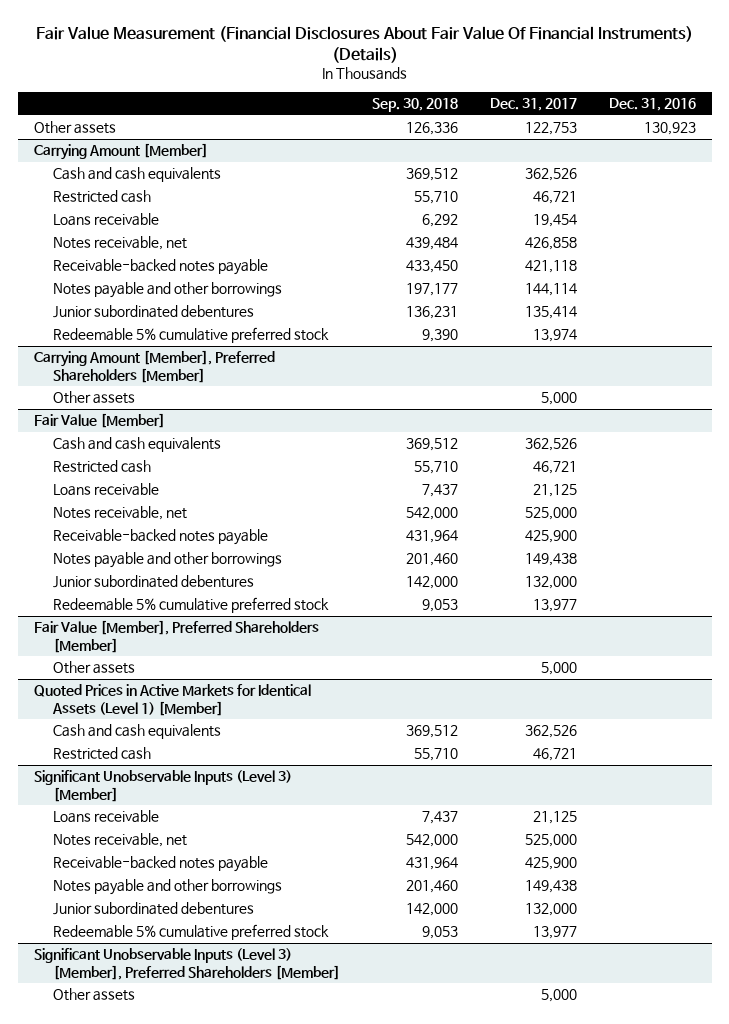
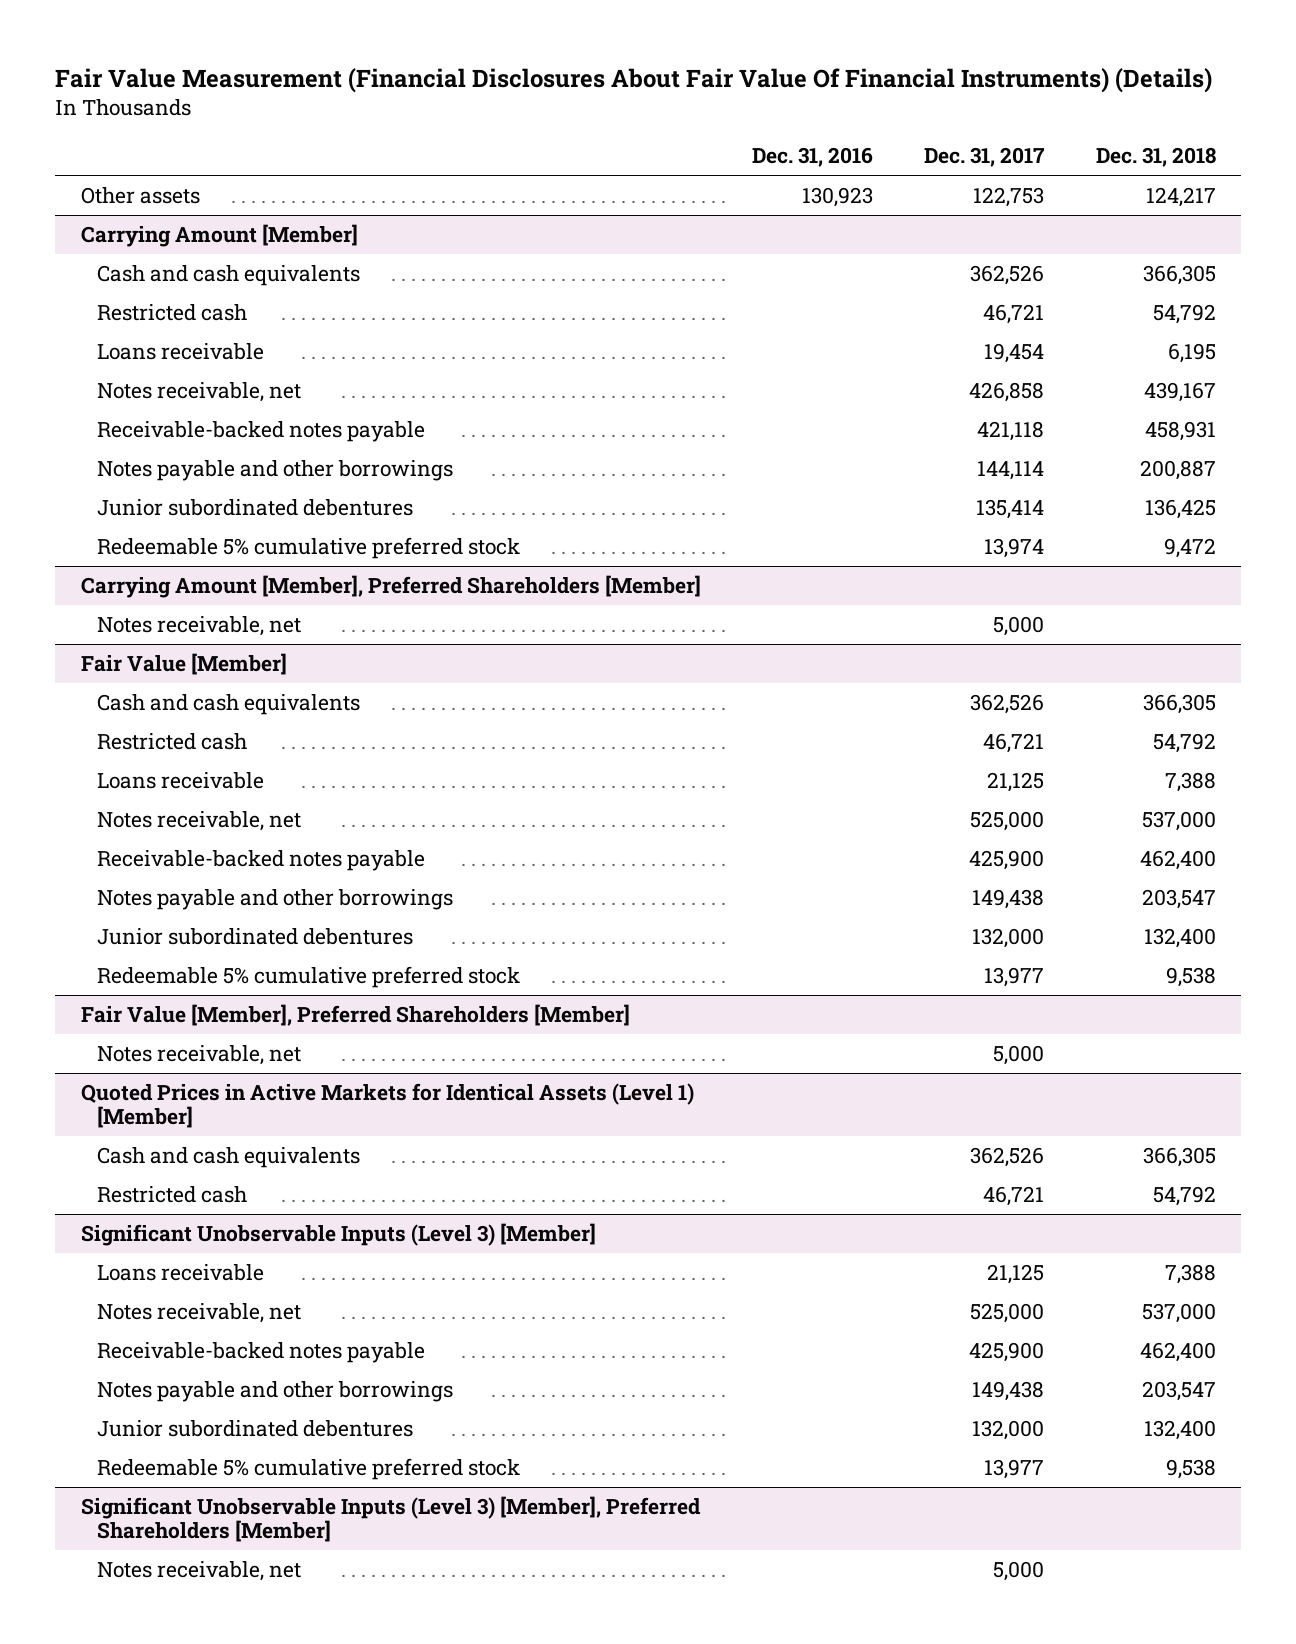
[371,98,458,113] Sep. 30, 2018 -> none
none -> [1095,147,1216,168] Dec. 31, 2018
[52,391,135,405] Other assets -> none
none -> [96,616,301,637] Notes receivable, net
[52,661,135,675] Other assets -> none
none -> [96,1045,301,1066] Notes receivable, net
[52,988,135,1002] Other assets -> none
none -> [96,1561,301,1582] Notes receivable, net

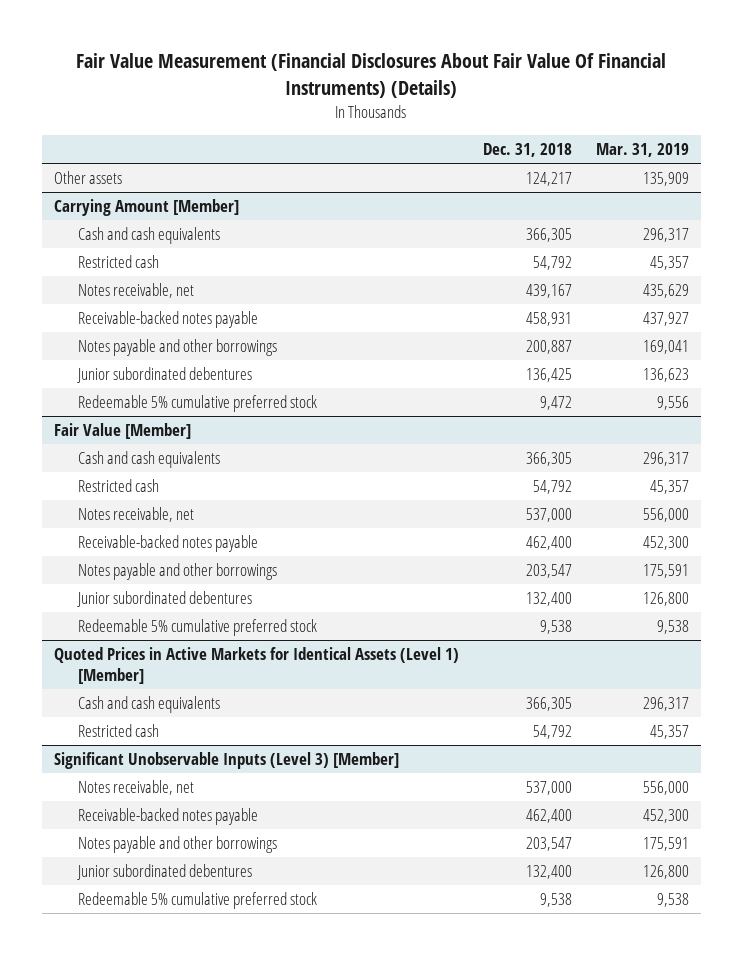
[751,147,873,168] Dec. 31, 2016 -> none
[924,147,1046,168] Dec. 31, 2017 -> none
none -> [595,143,689,158] Mar. 31, 2019
[96,343,264,361] Loans receivable -> none
[80,575,701,599] Carrying Amount [Member], Preferred Shareholders [Member] -> none
[96,616,301,637] Notes receivable, net -> none
[96,772,264,790] Loans receivable -> none
[80,1004,630,1027] Fair Value [Member], Preferred Shareholders [Member] -> none
[96,1045,301,1066] Notes receivable, net -> none
[96,1264,264,1282] Loans receivable -> none
[80,1496,701,1543] Significant Unobservable Inputs (Level 3) [Member], Preferred Shareholders [Member] -> none
[96,1561,301,1582] Notes receivable, net -> none

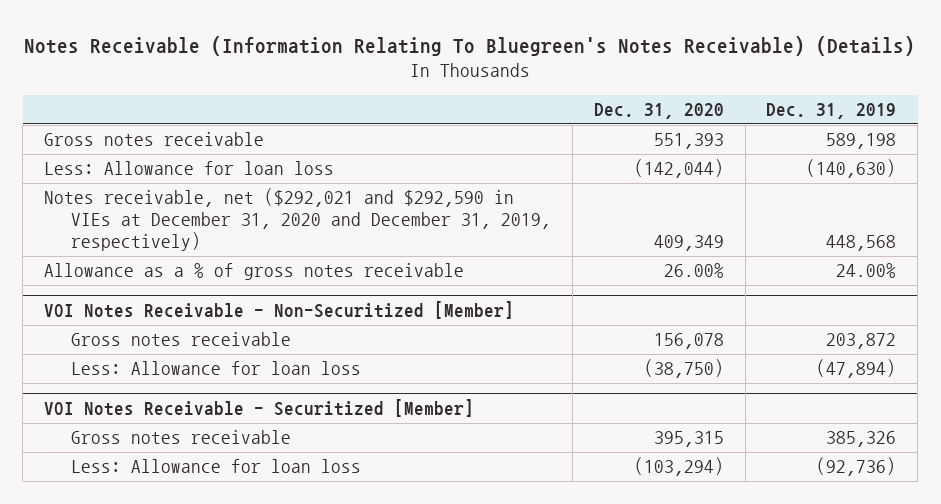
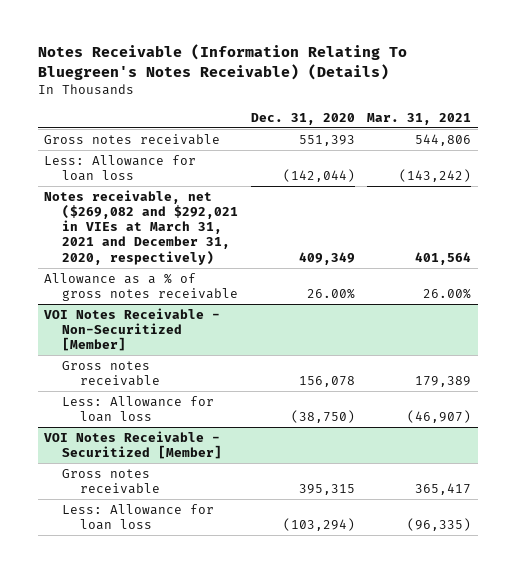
[766,103,897,120] Dec. 31, 2019 -> none
none -> [367,112,472,125] Mar. 31, 2021
[44,188,552,252] Notes receivable, net ($292,021 and $292,590 in VIEs at December 31, 2020 and December 31, 2019, respectively) -> [44,189,238,265] Notes receivable, net ($269,082 and $292,021 in VIEs at March 31, 2021 and December 31, 2020, respectively)

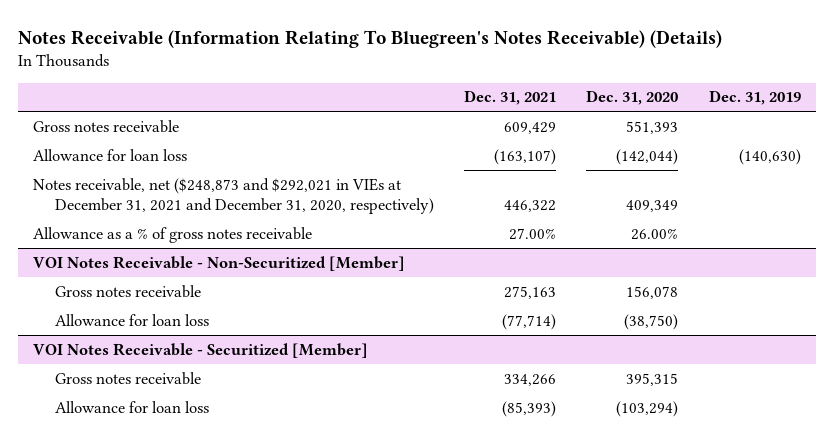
[367,112,472,125] Mar. 31, 2021 -> none
none -> [463,90,556,106] Dec. 31, 2021
none -> [708,90,801,106] Dec. 31, 2019
[44,154,197,182] Less: Allowance for loan loss -> [32,148,187,161] Allowance for loan loss
[44,189,238,265] Notes receivable, net ($269,082 and $292,021 in VIEs at March 31, 2021 and December 31, 2020, respectively) -> [32,177,434,215] Notes receivable, net ($248,873 and $292,021 in VIEs at December 31, 2021 and December 31, 2020, respectively)
[61,395,214,423] Less: Allowance for loan loss -> [54,313,209,326] Allowance for loan loss
[61,503,214,531] Less: Allowance for loan loss -> [54,400,209,413] Allowance for loan loss

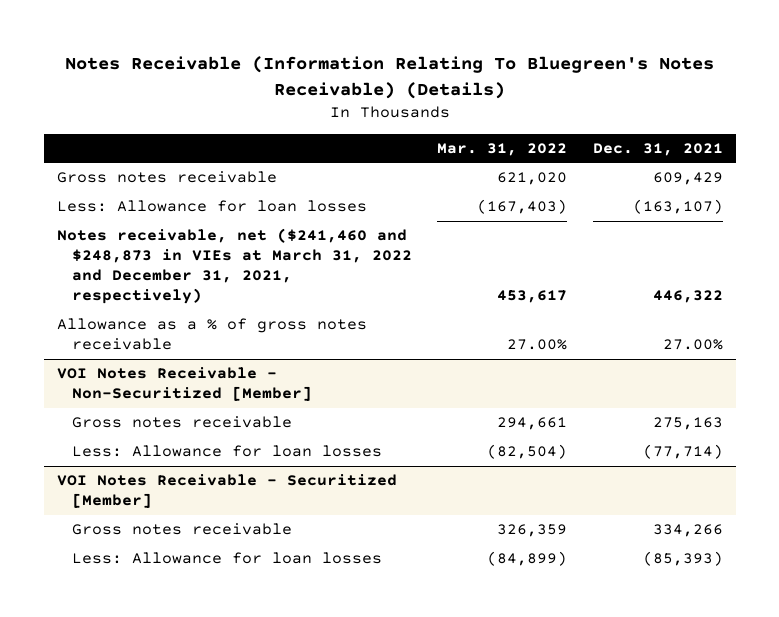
[586,90,679,106] Dec. 31, 2020 -> none
[708,90,801,106] Dec. 31, 2019 -> none
none -> [437,142,568,156] Mar. 31, 2022
[32,148,187,161] Allowance for loan loss -> [56,200,367,213] Less: Allowance for loan losses
[32,177,434,215] Notes receivable, net ($248,873 and $292,021 in VIEs at December 31, 2021 and December 31, 2020, respectively) -> [56,228,412,305] Notes receivable, net ($241,460 and $248,873 in VIEs at March 31, 2022 and December 31, 2021, respectively)
[54,313,209,326] Allowance for loan loss -> [71,445,382,458] Less: Allowance for loan losses
[54,400,209,413] Allowance for loan loss -> [71,552,382,565] Less: Allowance for loan losses

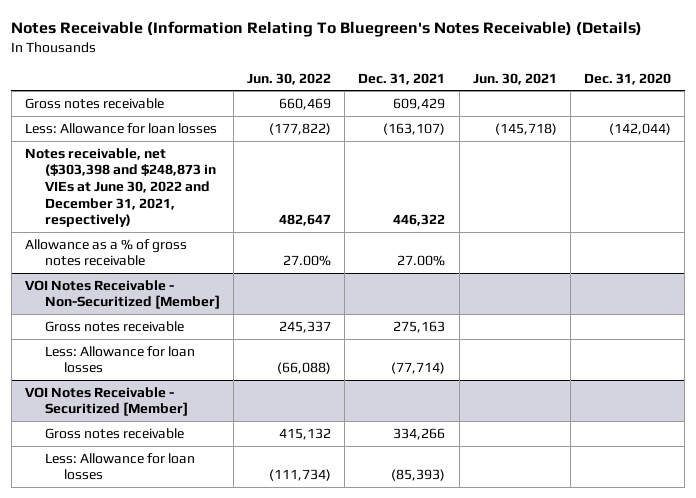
[437,142,568,156] Mar. 31, 2022 -> none
none -> [247,72,332,85] Jun. 30, 2022
none -> [472,72,557,85] Jun. 30, 2021
none -> [584,72,672,85] Dec. 31, 2020
[56,228,412,305] Notes receivable, net ($241,460 and $248,873 in VIEs at March 31, 2022 and December 31, 2021, respectively) -> [25,147,216,228] Notes receivable, net ($303,398 and $248,873 in VIEs at June 30, 2022 and December 31, 2021, respectively)

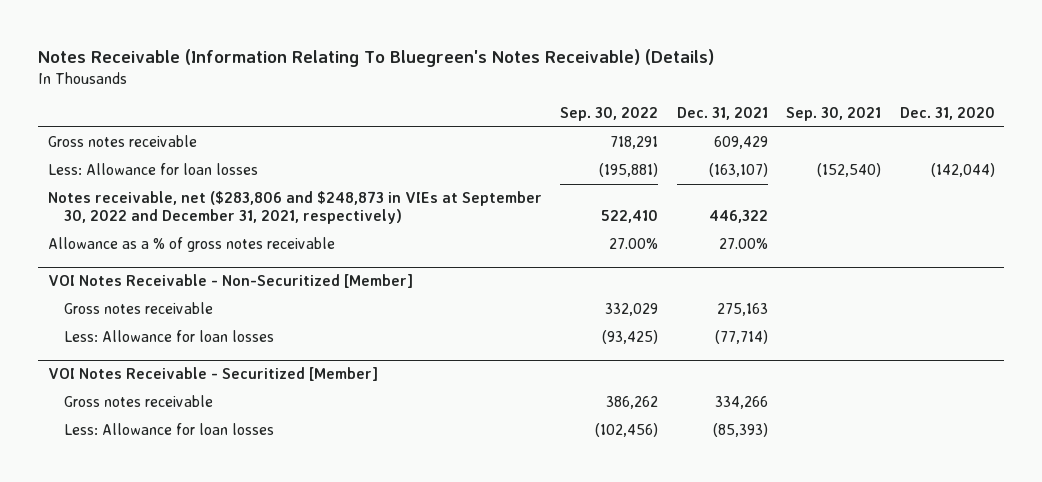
[247,72,332,85] Jun. 30, 2022 -> none
[472,72,557,85] Jun. 30, 2021 -> none
none -> [560,107,659,122] Sep. 30, 2022
none -> [786,107,882,122] Sep. 30, 2021
[25,147,216,228] Notes receivable, net ($303,398 and $248,873 in VIEs at June 30, 2022 and December 31, 2021, respectively) -> [47,191,542,225] Notes receivable, net ($283,806 and $248,873 in VIEs at September 30, 2022 and December 31, 2021, respectively)

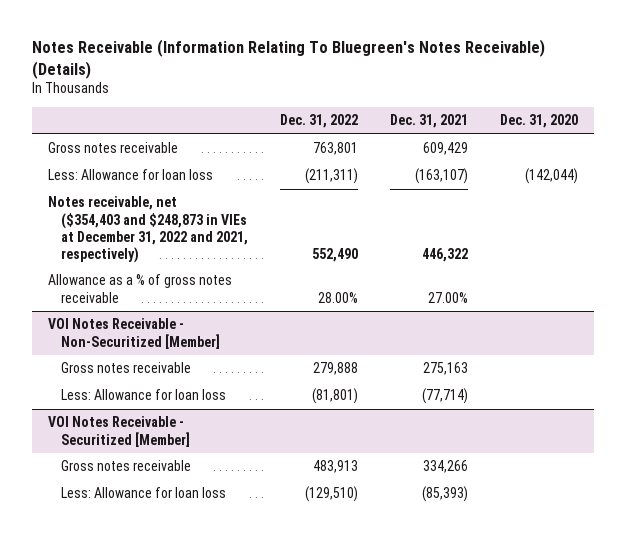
[560,107,659,122] Sep. 30, 2022 -> none
[786,107,882,122] Sep. 30, 2021 -> none
none -> [280,114,359,129] Dec. 31, 2022
[47,163,258,176] Less: Allowance for loan losses -> [47,169,213,181] Less: Allowance for loan loss
[47,191,542,225] Notes receivable, net ($283,806 and $248,873 in VIEs at September 30, 2022 and December 31, 2021, respectively) -> [47,196,249,264] Notes receivable, net ($354,403 and $248,873 in VIEs at December 31, 2022 and 2021, respectively)
[63,330,274,343] Less: Allowance for loan losses -> [61,389,227,401] Less: Allowance for loan loss
[63,423,274,436] Less: Allowance for loan losses -> [61,487,227,499] Less: Allowance for loan loss

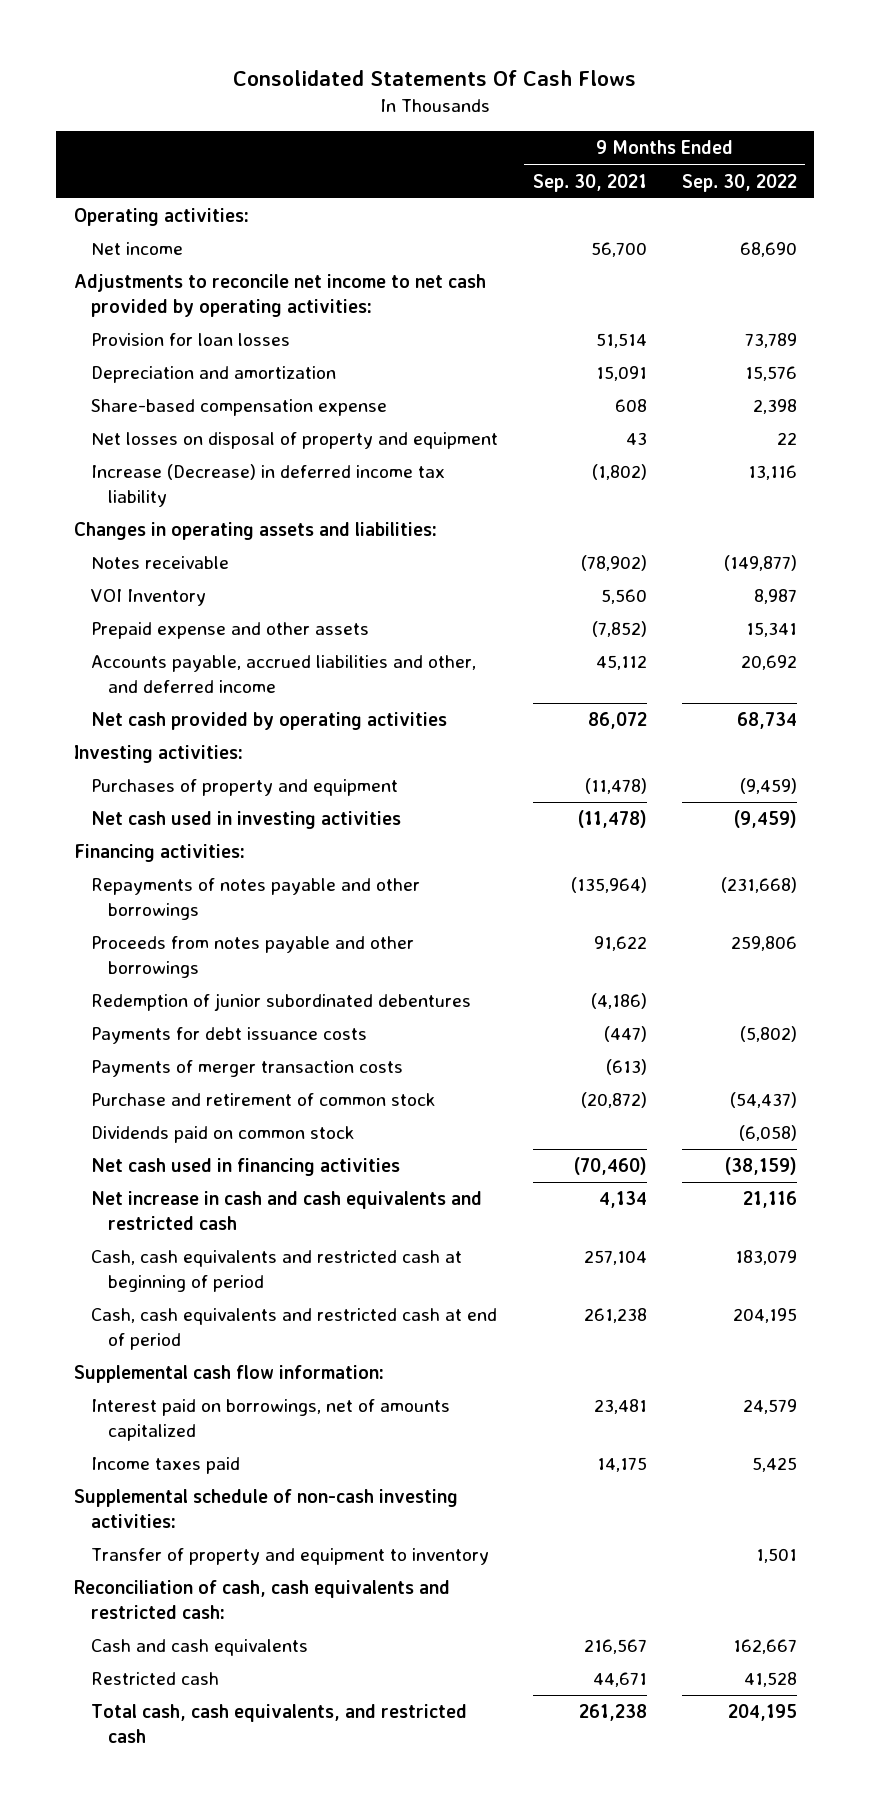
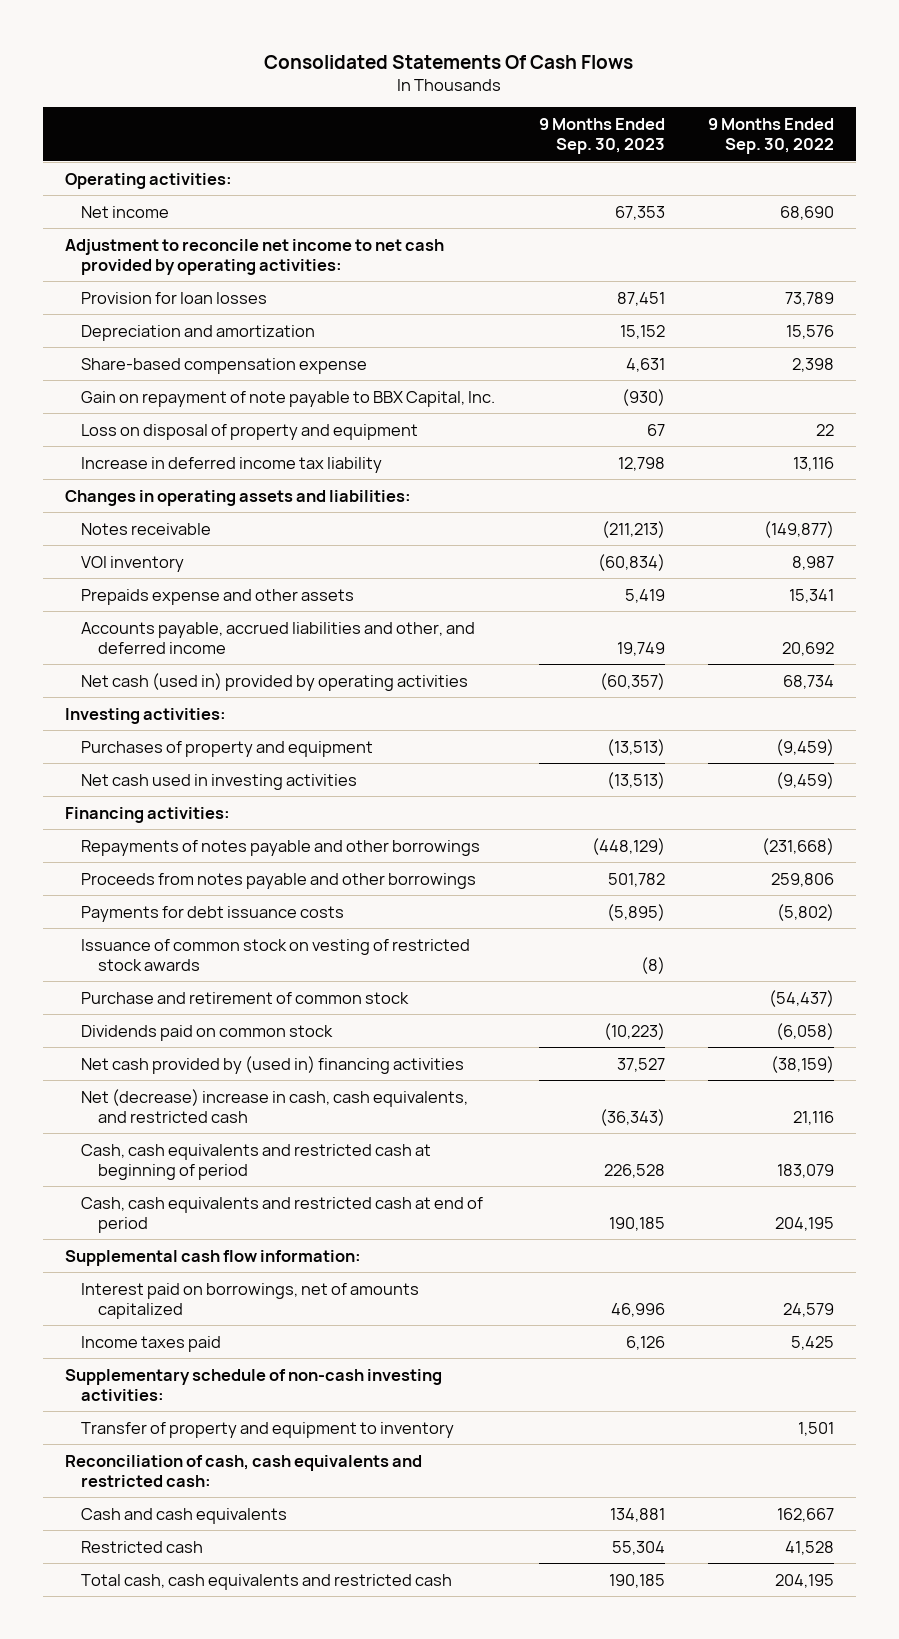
[532,173,647,192] Sep. 30, 2021 -> none
none -> [538,118,665,155] 9 Months Ended Sep. 30, 2023
[73,274,486,317] Adjustments to reconcile net income to net cash provided by operating activities: -> [64,238,444,275] Adjustment to reconcile net income to net cash provided by operating activities:
none -> [81,390,496,407] Gain on repayment of note payable to BBX Capital, Inc.
[91,432,499,450] Net losses on disposal of property and equipment -> [81,423,419,440] Loss on disposal of property and equipment
[91,464,446,507] Increase (Decrease) in deferred income tax liability -> [81,456,383,473] Increase in deferred income tax liability
[91,589,207,607] VOI Inventory -> [81,555,185,572] VOI inventory
[91,622,370,640] Prepaid expense and other assets -> [81,588,355,605] Prepaids expense and other assets
[91,712,448,731] Net cash provided by operating activities -> [81,672,469,691] Net cash (used in) provided by operating activities
[91,993,472,1012] Redemption of junior subordinated debentures -> none
[91,1060,404,1078] Payments of merger transaction costs -> none
none -> [81,938,471,971] Issuance of common stock on vesting of restricted stock awards
[91,1158,401,1177] Net cash used in financing activities -> [81,1055,465,1074] Net cash provided by (used in) financing activities
[91,1191,483,1230] Net increase in cash and cash equivalents and restricted cash -> [81,1088,469,1123] Net (decrease) increase in cash, cash equivalents, and restricted cash
[73,1489,458,1528] Supplemental schedule of non-cash investing activities: -> [64,1368,442,1401] Supplementary schedule of non-cash investing activities:
[91,1704,468,1743] Total cash, cash equivalents, and restricted cash -> [81,1573,453,1590] Total cash, cash equivalents and restricted cash

